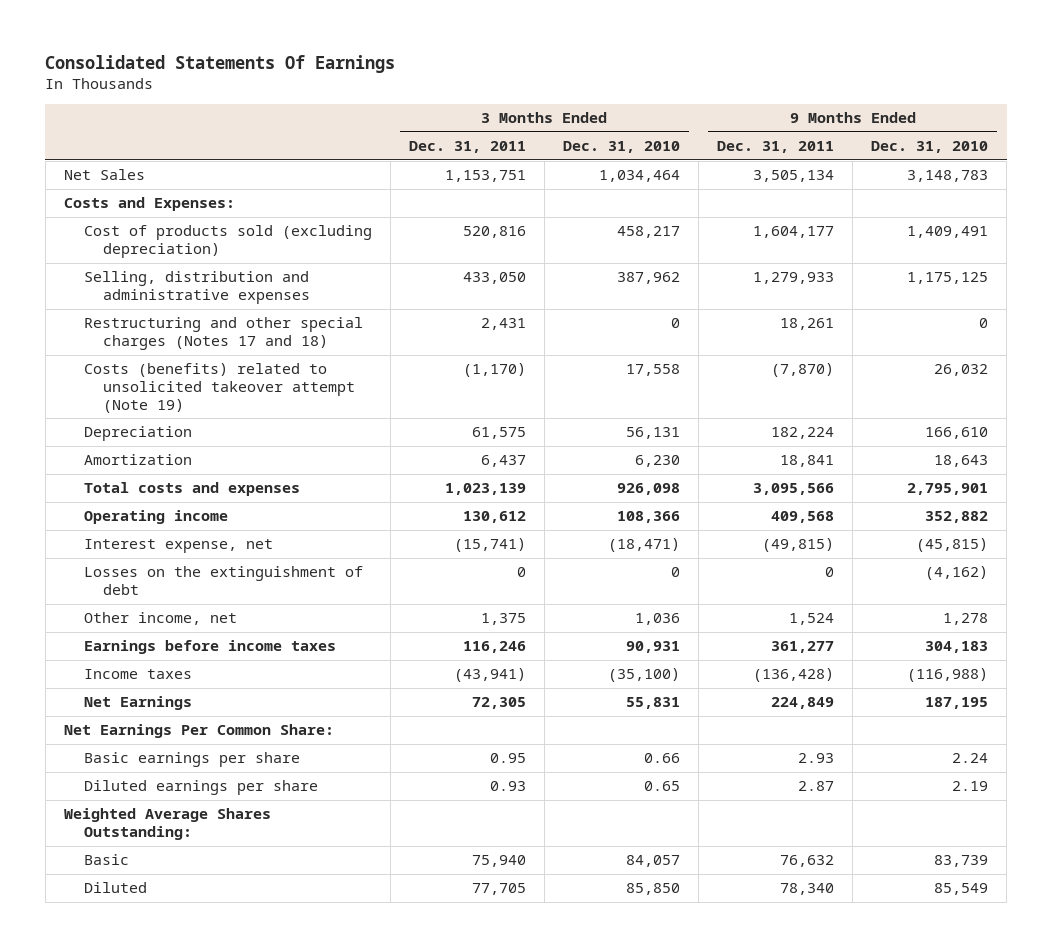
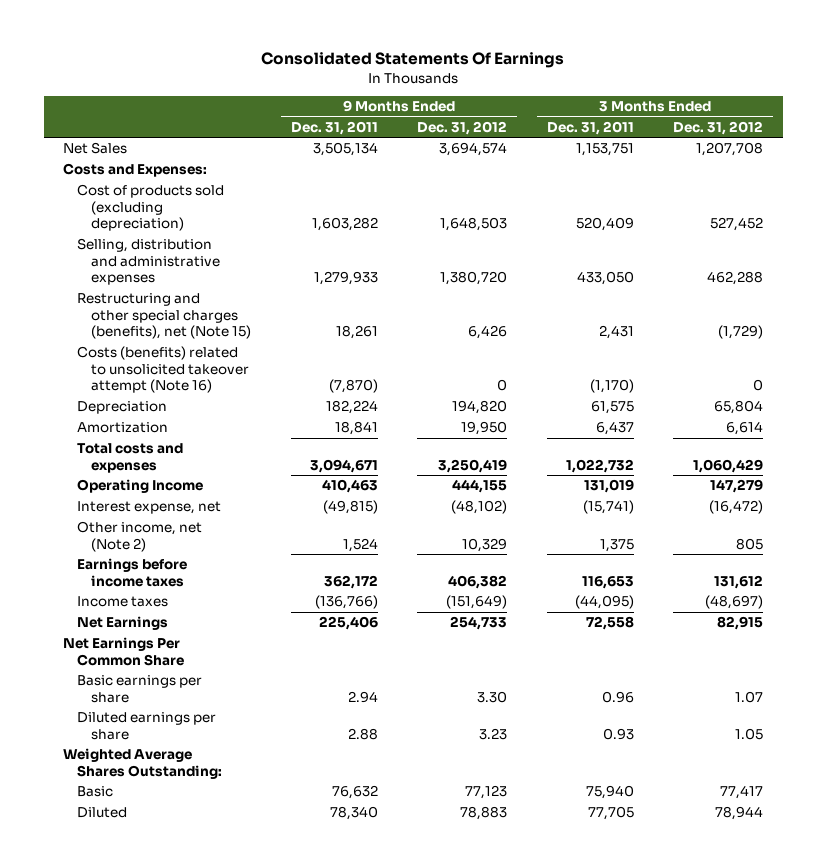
[562,141,680,154] Dec. 31, 2010 -> none
[871,141,989,154] Dec. 31, 2010 -> none
none -> [417,120,508,135] Dec. 31, 2012
none -> [673,120,764,135] Dec. 31, 2012
[462,226,526,239] 520,816 -> [575,217,634,232] 520,409
[753,226,835,239] 1,604,177 -> [311,217,378,232] 1,603,282
[83,317,363,351] Restructuring and other special charges (Notes 17 and 18) -> [77,293,252,340] Restructuring and other special charges (benefits), net (Note 15)
[83,363,356,413] Costs (benefits) related to unsolicited takeover attempt (Note 19) -> [77,346,250,394] Costs (benefits) related to unsolicited takeover attempt (Note 16)
[444,483,526,496] 1,023,139 -> [565,458,634,473] 1,022,732
[753,483,835,496] 3,095,566 -> [309,458,378,473] 3,094,671
[83,510,228,525] Operating income -> [77,479,204,494] Operating Income
[462,511,526,524] 130,612 -> [583,479,634,494] 131,019
[771,511,835,524] 409,568 -> [321,479,378,494] 410,463
[83,566,363,596] Losses on the extinguishment of debt -> none
[83,612,237,626] Other income, net -> [77,521,203,552] Other income, net (Note 2)
[462,641,526,654] 116,246 -> [581,575,634,589] 116,653
[771,641,835,654] 361,277 -> [323,574,378,589] 362,172
[453,668,526,683] (43,941) -> [574,595,634,610] (44,095)
[753,668,835,683] (136,428) -> [314,595,378,610] (136,766)
[471,697,526,710] 72,305 -> [585,616,634,631] 72,558
[771,697,835,710] 224,849 -> [318,616,378,631] 225,406
[63,724,334,739] Net Earnings Per Common Share: -> [63,637,185,666] Net Earnings Per Common Share
[489,753,526,764] 0.95 -> [601,690,634,703] 0.96
[798,753,835,764] 2.93 -> [347,690,378,703] 2.94
[798,781,835,792] 2.87 -> [347,727,378,740] 2.88

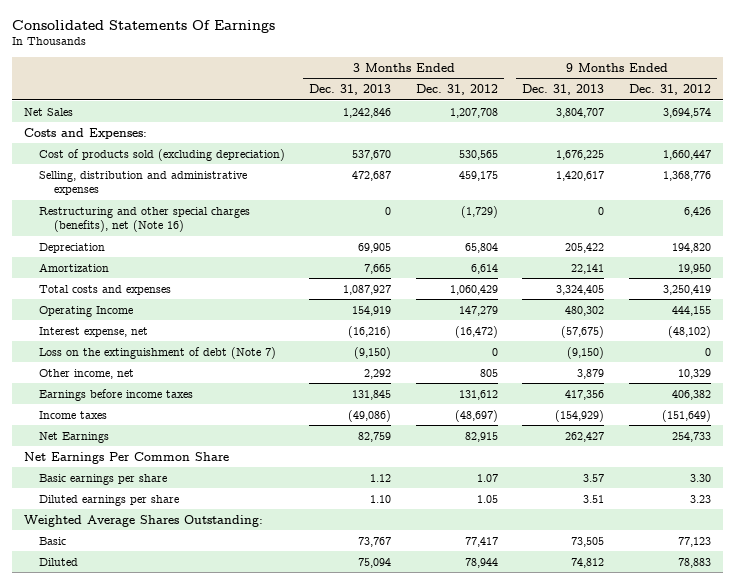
[290,120,378,135] Dec. 31, 2011 -> none
[546,120,634,135] Dec. 31, 2011 -> none
none -> [309,83,392,95] Dec. 31, 2013
none -> [522,83,605,95] Dec. 31, 2013
[77,346,250,394] Costs (benefits) related to unsolicited takeover attempt (Note 16) -> none
[440,217,508,232] 1,648,503 -> [662,149,711,160] 1,660,447
[710,217,764,232] 527,452 -> [458,149,498,160] 530,565
[440,271,508,286] 1,380,720 -> [662,170,711,181] 1,368,776
[707,271,764,286] 462,288 -> [458,170,498,181] 459,175
[77,293,252,340] Restructuring and other special charges (benefits), net (Note 15) -> [38,206,250,232] Restructuring and other special charges (benefits), net (Note 16)
none -> [38,346,276,359] Loss on the extinguishment of debt (Note 7)
[77,521,203,552] Other income, net (Note 2) -> [38,368,134,379] Other income, net

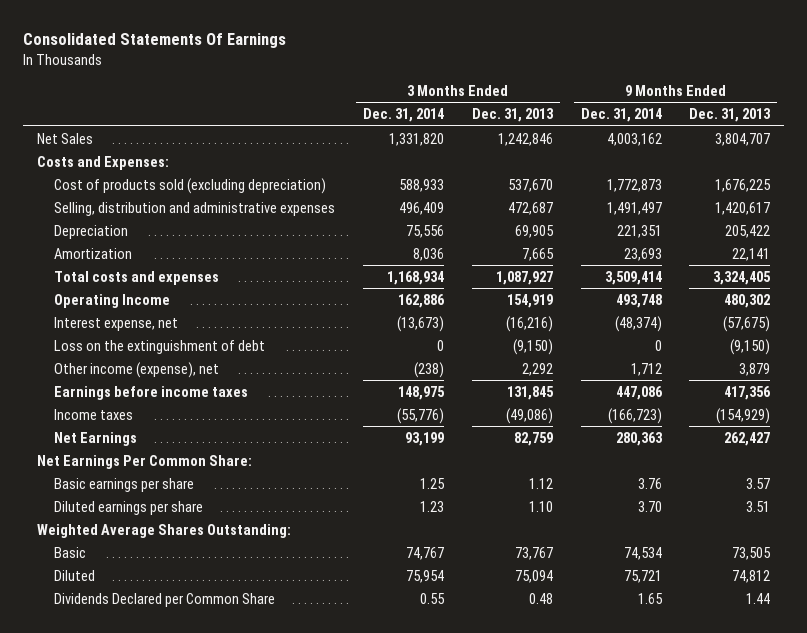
[415,83,498,95] Dec. 31, 2012 -> none
[628,83,711,95] Dec. 31, 2012 -> none
none -> [362,108,444,123] Dec. 31, 2014
none -> [580,108,662,123] Dec. 31, 2014
[38,206,250,232] Restructuring and other special charges (benefits), net (Note 16) -> none
[38,346,276,359] Loss on the extinguishment of debt (Note 7) -> [53,339,265,354] Loss on the extinguishment of debt
[38,368,134,379] Other income, net -> [53,361,219,378] Other income (expense), net
[23,451,229,464] Net Earnings Per Common Share -> [36,454,252,469] Net Earnings Per Common Share:
none -> [53,592,275,607] Dividends Declared per Common Share

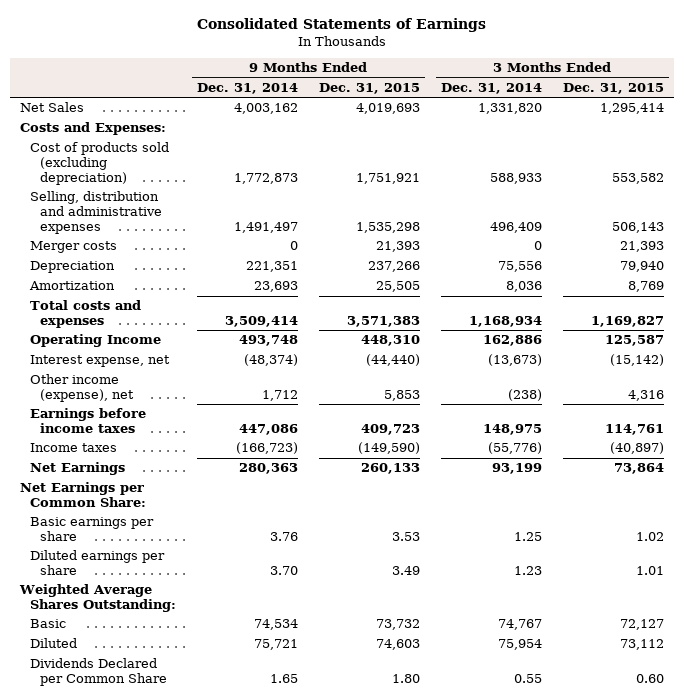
[22,33,286,49] Consolidated Statements Of Earnings -> [197,18,487,33] Consolidated Statements of Earnings
[471,108,554,123] Dec. 31, 2013 -> none
[689,108,772,123] Dec. 31, 2013 -> none
none -> [318,82,420,94] Dec. 31, 2015
none -> [562,82,664,94] Dec. 31, 2015
none -> [29,241,117,254] Merger costs
[53,339,265,354] Loss on the extinguishment of debt -> none
[36,454,252,469] Net Earnings Per Common Share: -> [20,482,146,507] Net Earnings per Common Share:

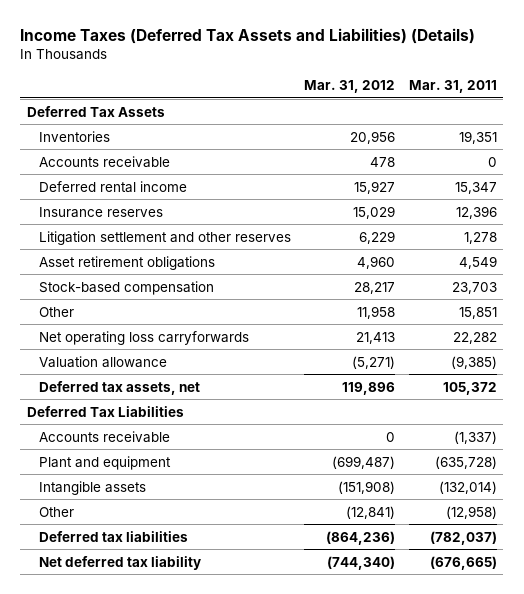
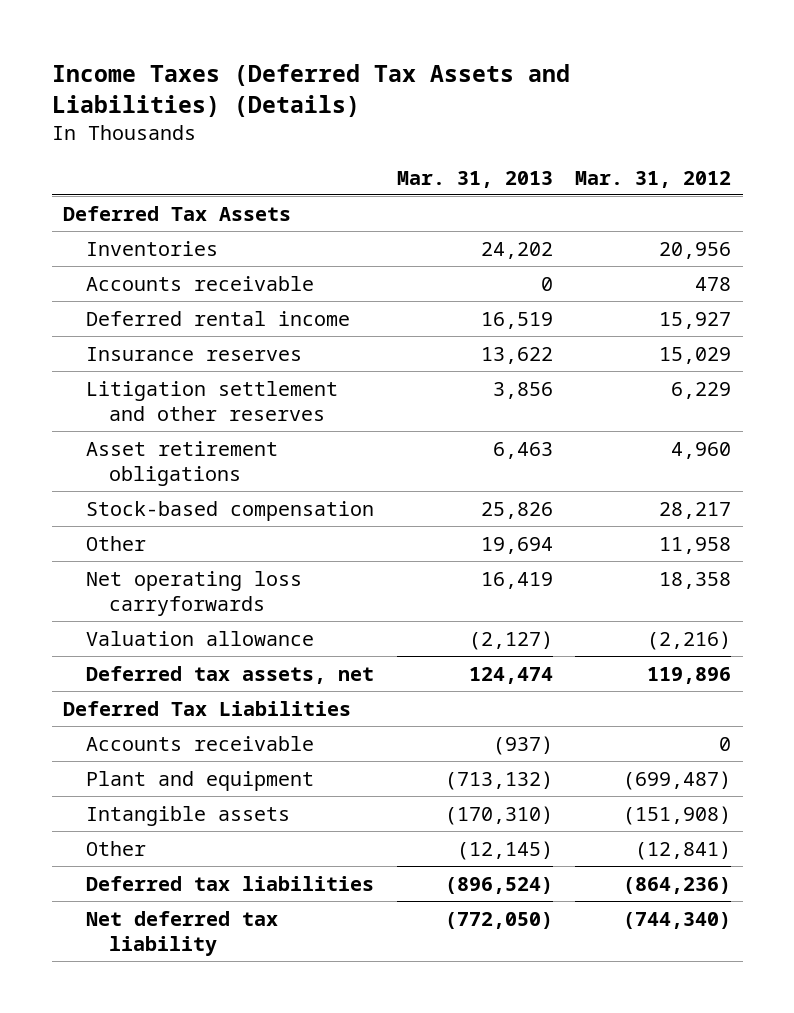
[408,79,497,93] Mar. 31, 2011 -> none
none -> [396,170,553,188] Mar. 31, 2013
[356,331,396,344] 21,413 -> [659,571,732,589] 18,358
[352,355,396,369] (5,271) -> [647,630,732,650] (2,216)

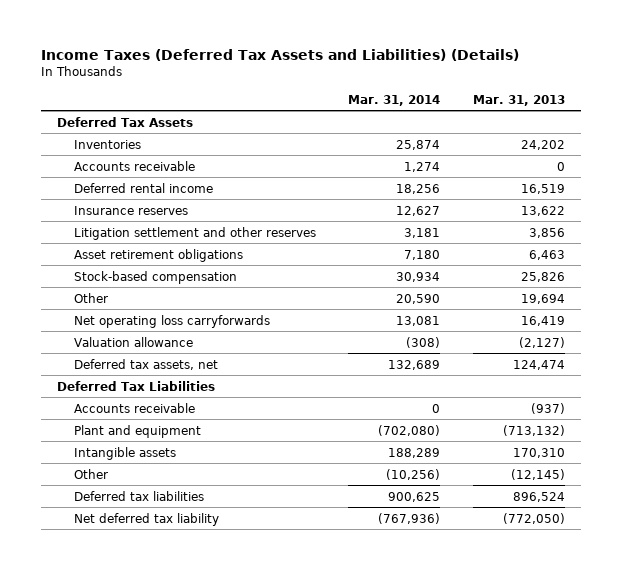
[575,170,732,188] Mar. 31, 2012 -> none
none -> [348,94,441,106] Mar. 31, 2014
[444,805,553,825] (170,310) -> [512,447,565,458] 170,310
[444,876,553,894] (896,524) -> [512,491,565,502] 896,524

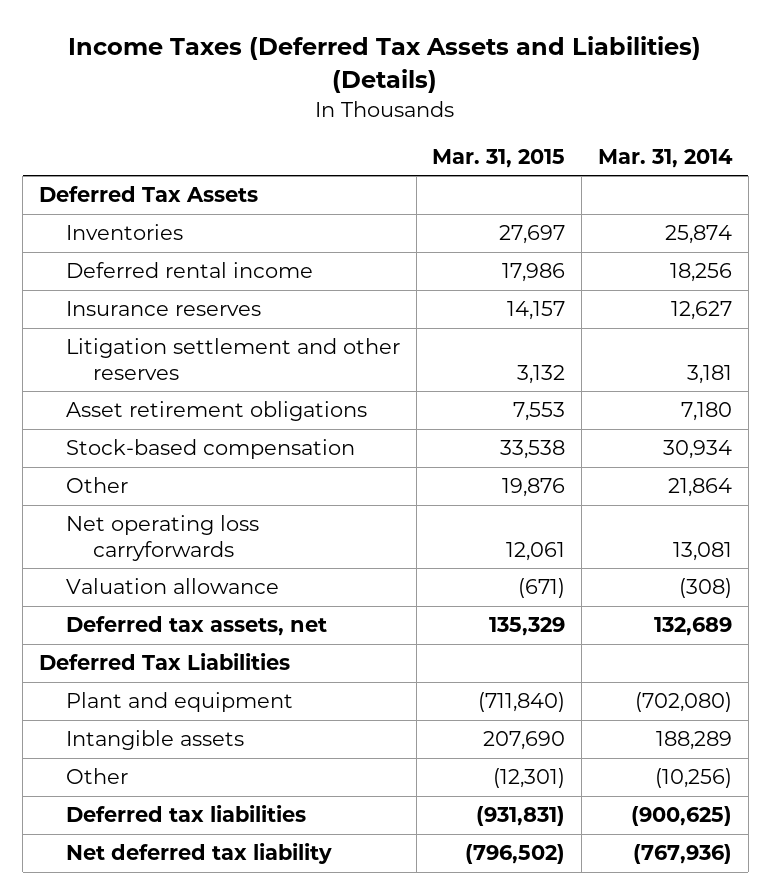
[472,94,565,106] Mar. 31, 2013 -> none
none -> [432,148,566,168] Mar. 31, 2015
[73,160,195,171] Accounts receivable -> none
[396,293,441,304] 20,590 -> [667,478,732,498] 21,864
[73,402,195,413] Accounts receivable -> none
[388,491,441,502] 900,625 -> [630,806,732,827] (900,625)

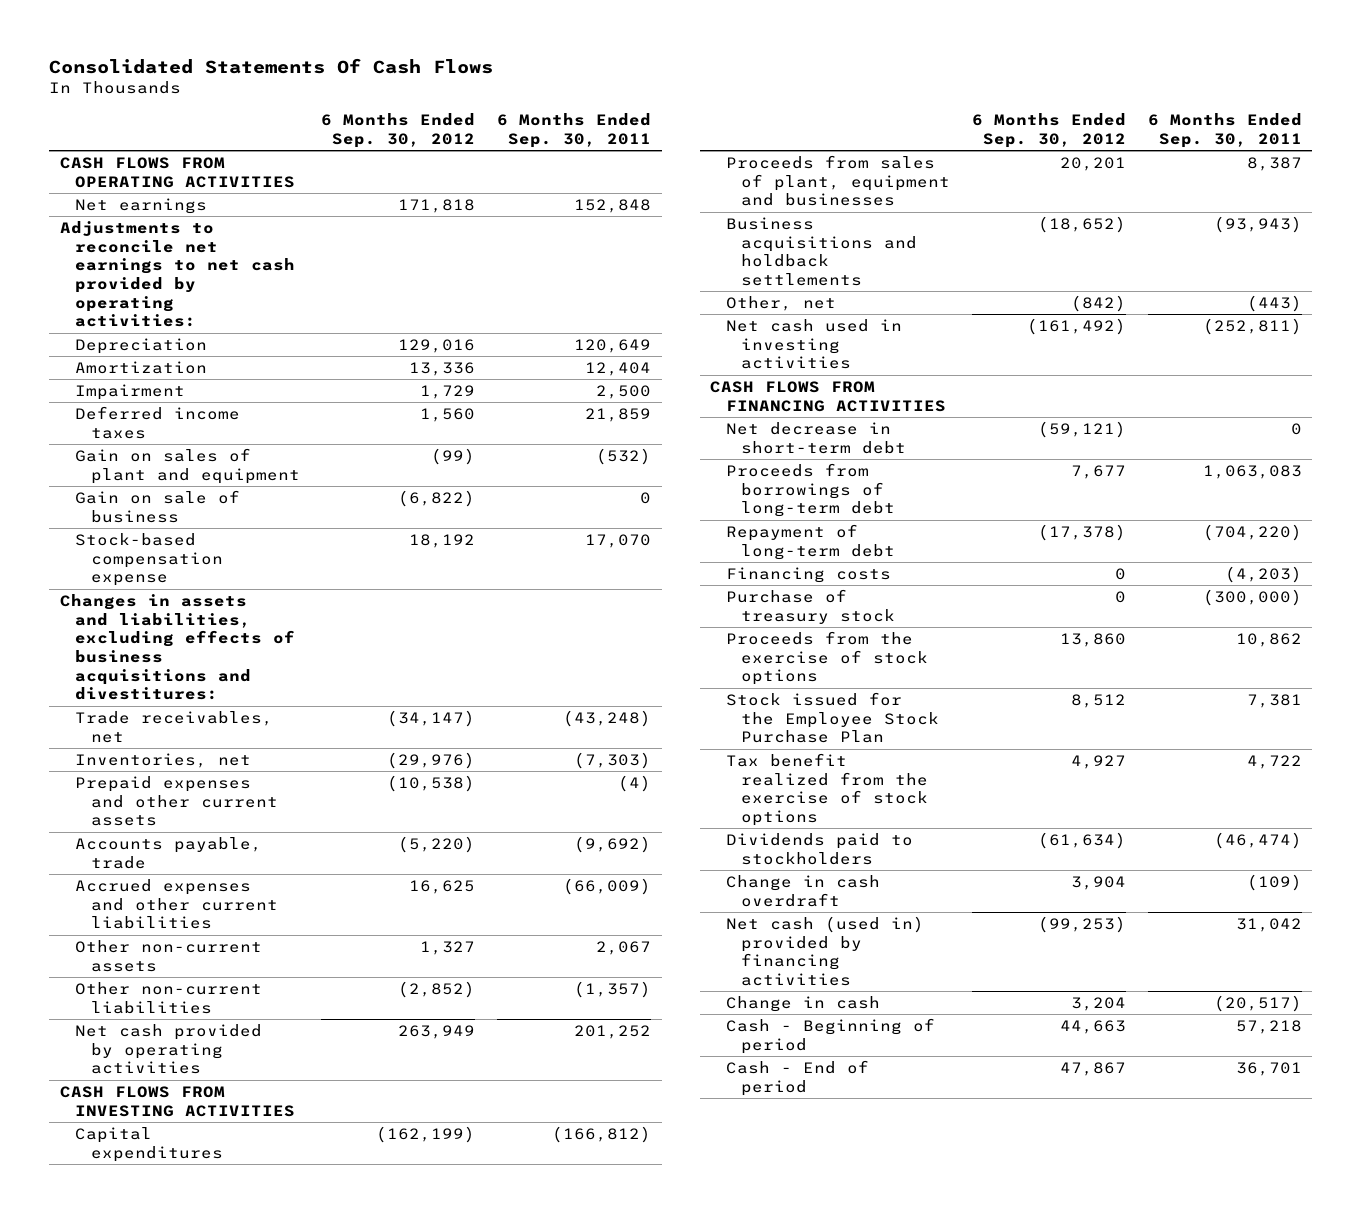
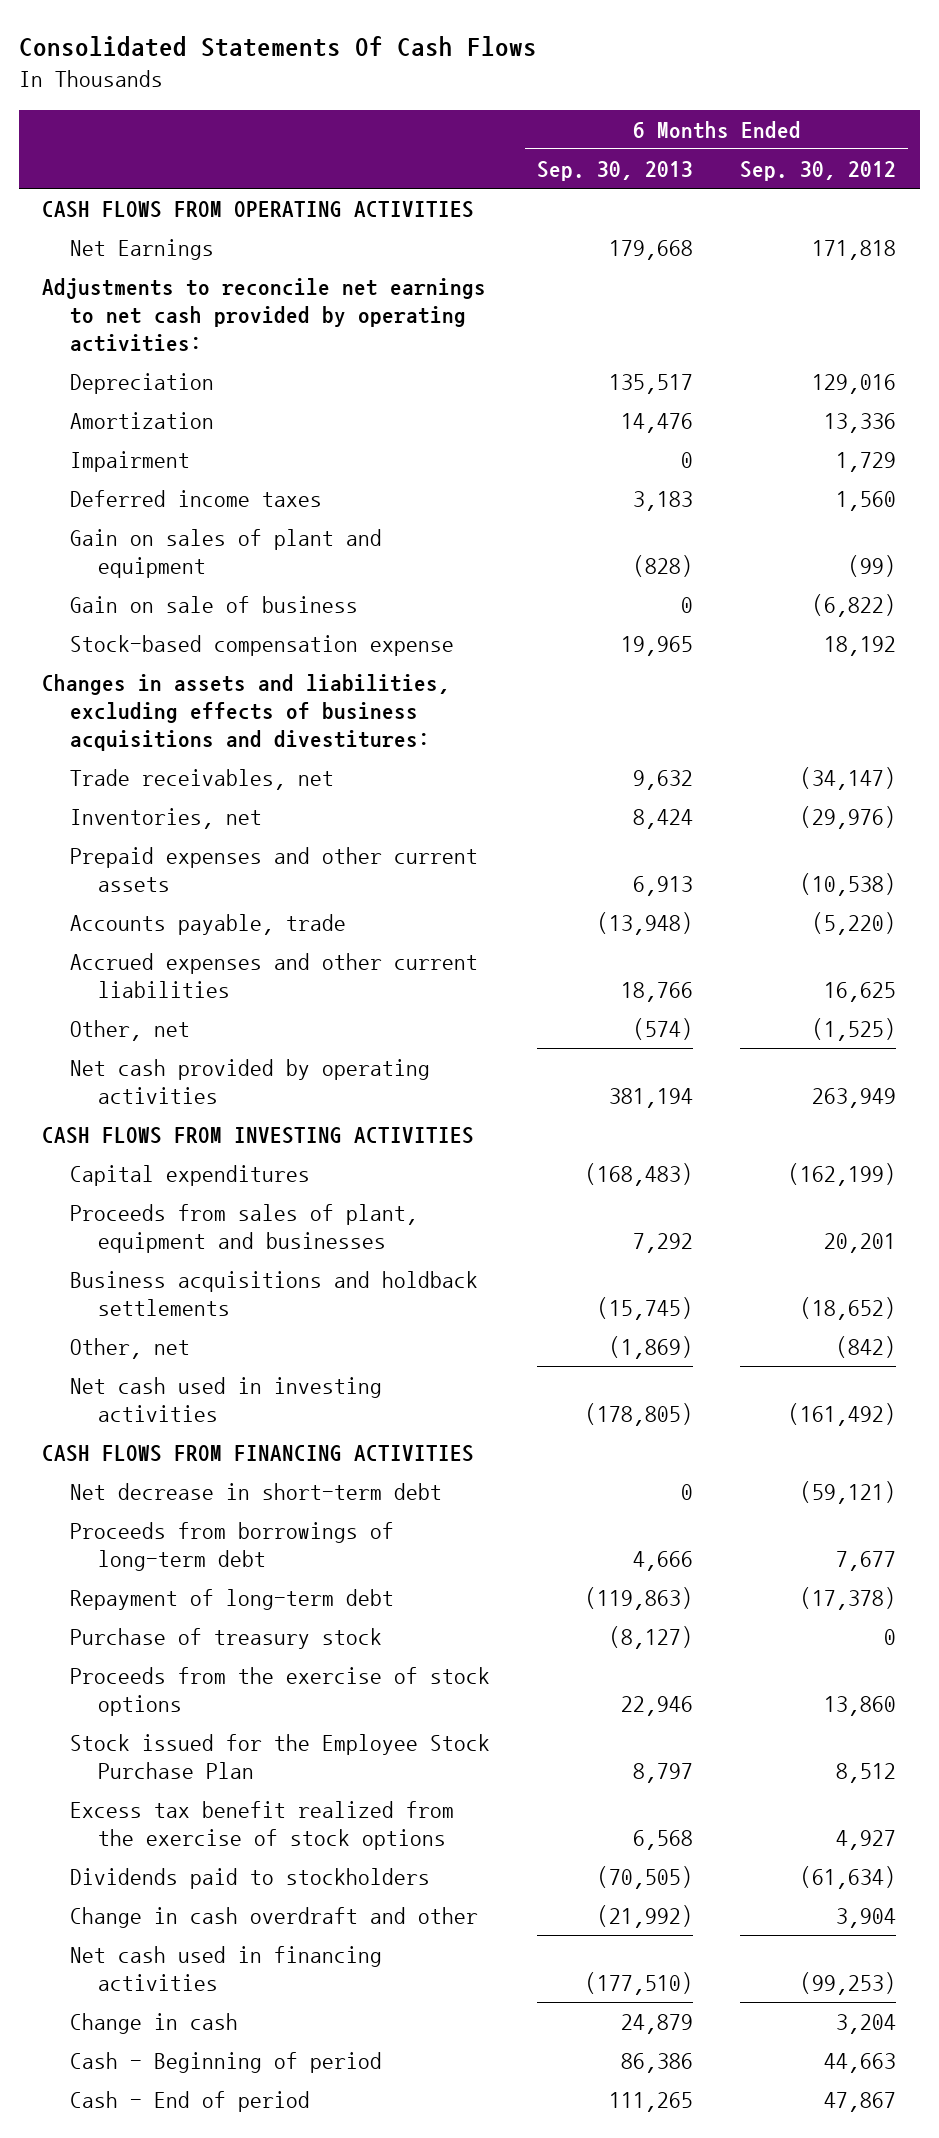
[496,113,651,148] 6 Months Ended Sep. 30, 2011 -> none
none -> [537,160,694,181] Sep. 30, 2013
[75,197,208,214] Net earnings -> [70,239,215,261] Net Earnings
[75,939,263,972] Other non-current assets -> none
[75,981,263,1014] Other non-current liabilities -> none
none -> [70,1020,191,1042] Other, net
[725,566,891,583] Financing costs -> none
[725,752,929,826] Tax benefit realized from the exercise of stock options -> [70,1801,455,1851] Excess tax benefit realized from the exercise of stock options
[725,874,880,907] Change in cash overdraft -> [70,1907,479,1929] Change in cash overdraft and other
[725,915,924,986] Net cash (used in) provided by financing activities -> [70,1946,383,1992] Net cash used in financing activities

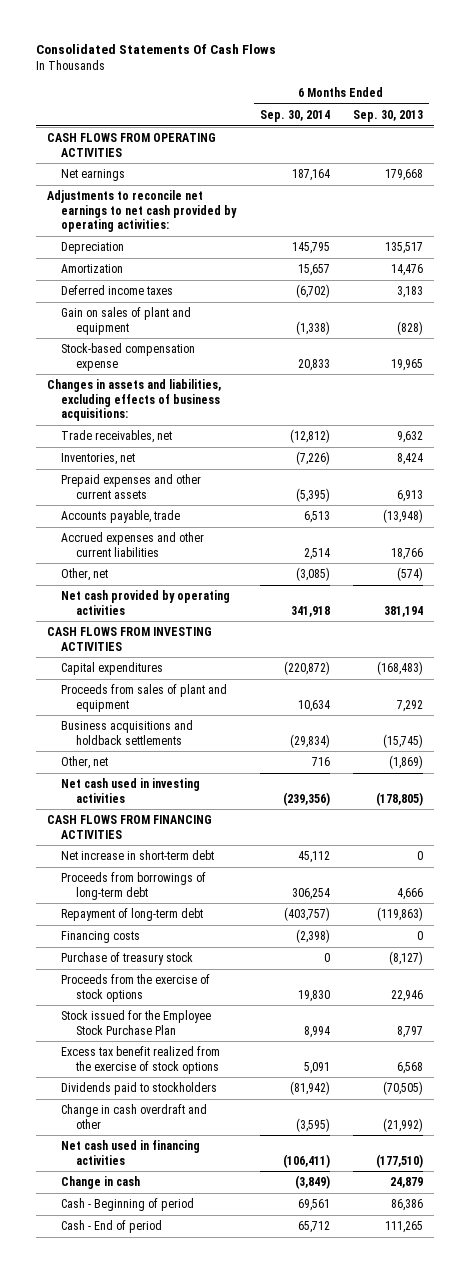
[740,160,897,181] Sep. 30, 2012 -> none
none -> [259,110,330,123] Sep. 30, 2014
[70,239,215,261] Net Earnings -> [61,169,126,182] Net earnings
[70,451,191,473] Impairment -> none
[70,596,359,614] Gain on sale of business -> none
[42,674,451,752] Changes in assets and liabilities, excluding effects of business acquisitions and divestitures: -> [47,379,222,422] Changes in assets and liabilities, excluding effects of business acquisitions:
[70,1204,419,1254] Proceeds from sales of plant, equipment and businesses -> [61,684,228,712] Proceeds from sales of plant and equipment
[70,1483,443,1501] Net decrease in short-term debt -> [61,850,215,861] Net increase in short-term debt
none -> [61,931,141,944] Financing costs

